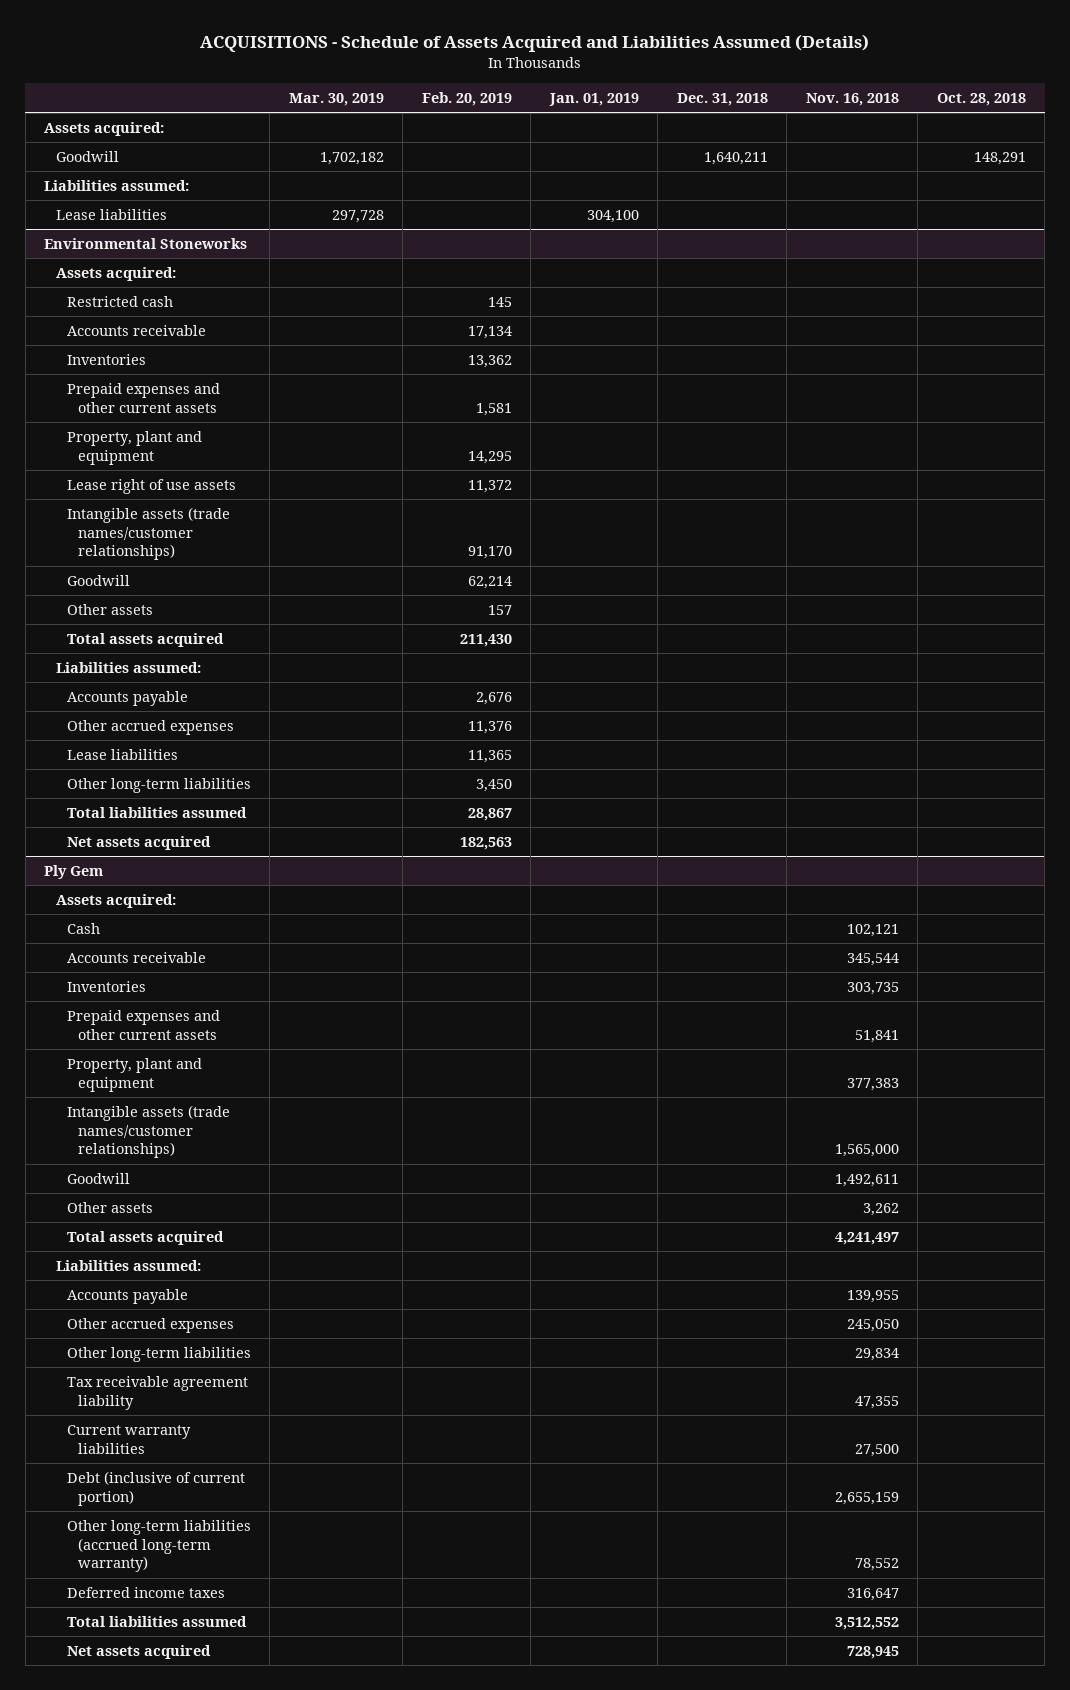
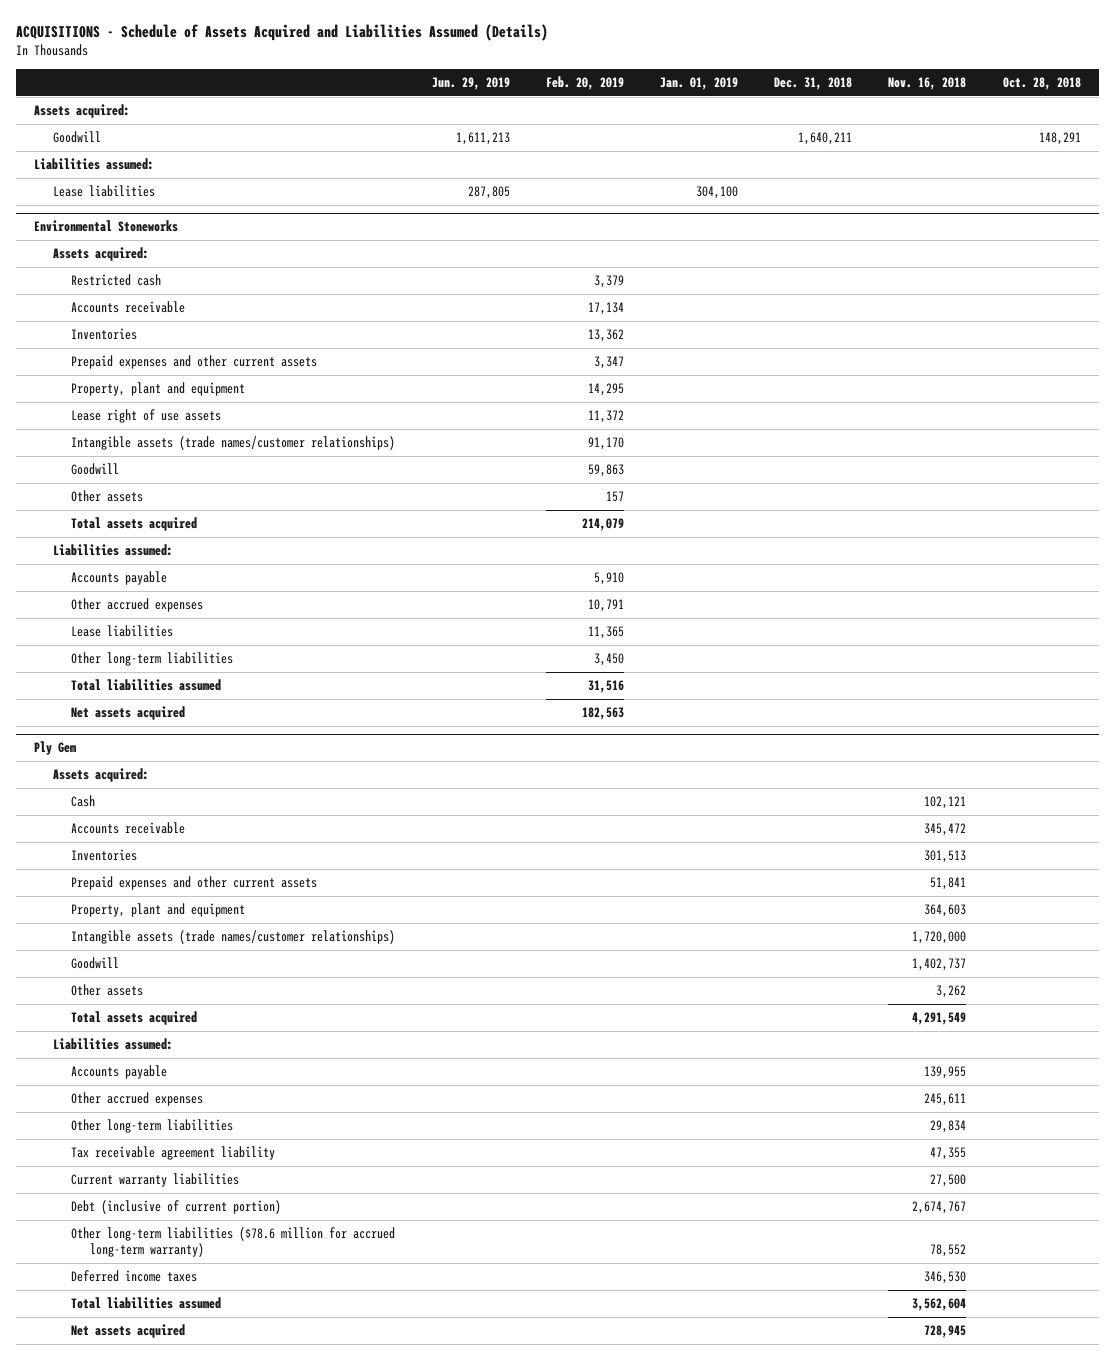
[288,92,384,106] Mar. 30, 2019 -> none
none -> [431,77,510,91] Jun. 29, 2019
[487,296,512,307] 145 -> [593,275,624,289] 3,379
[475,402,512,416] 1,581 -> [593,356,624,370] 3,347
[467,575,512,589] 62,214 -> [587,464,624,478] 59,863
[459,633,512,647] 211,430 -> [581,518,624,532] 214,079
[475,691,512,705] 2,676 -> [593,572,624,586] 5,910
[467,720,512,734] 11,376 -> [587,599,624,613] 10,791
[467,807,512,821] 28,867 -> [587,680,624,694] 31,516
[846,952,899,966] 345,544 -> [924,823,967,837] 345,472
[846,981,899,995] 303,735 -> [924,850,967,864] 301,513
[846,1077,899,1091] 377,383 -> [924,904,967,918] 364,603
[834,1144,899,1158] 1,565,000 -> [912,931,967,945] 1,720,000
[834,1173,899,1187] 1,492,611 -> [912,958,967,972] 1,402,737
[834,1231,899,1245] 4,241,497 -> [912,1012,967,1026] 4,291,549
[846,1318,899,1332] 245,050 -> [924,1093,967,1107] 245,611
[834,1491,899,1505] 2,655,159 -> [912,1201,967,1215] 2,674,767
[66,1519,251,1573] Other long-term liabilities (accrued long-term warranty) -> [71,1227,396,1258] Other long-term liabilities ($78.6 million for accrued long-term warranty)
[846,1587,899,1601] 316,647 -> [924,1271,967,1285] 346,530
[834,1616,899,1630] 3,512,552 -> [912,1298,967,1312] 3,562,604

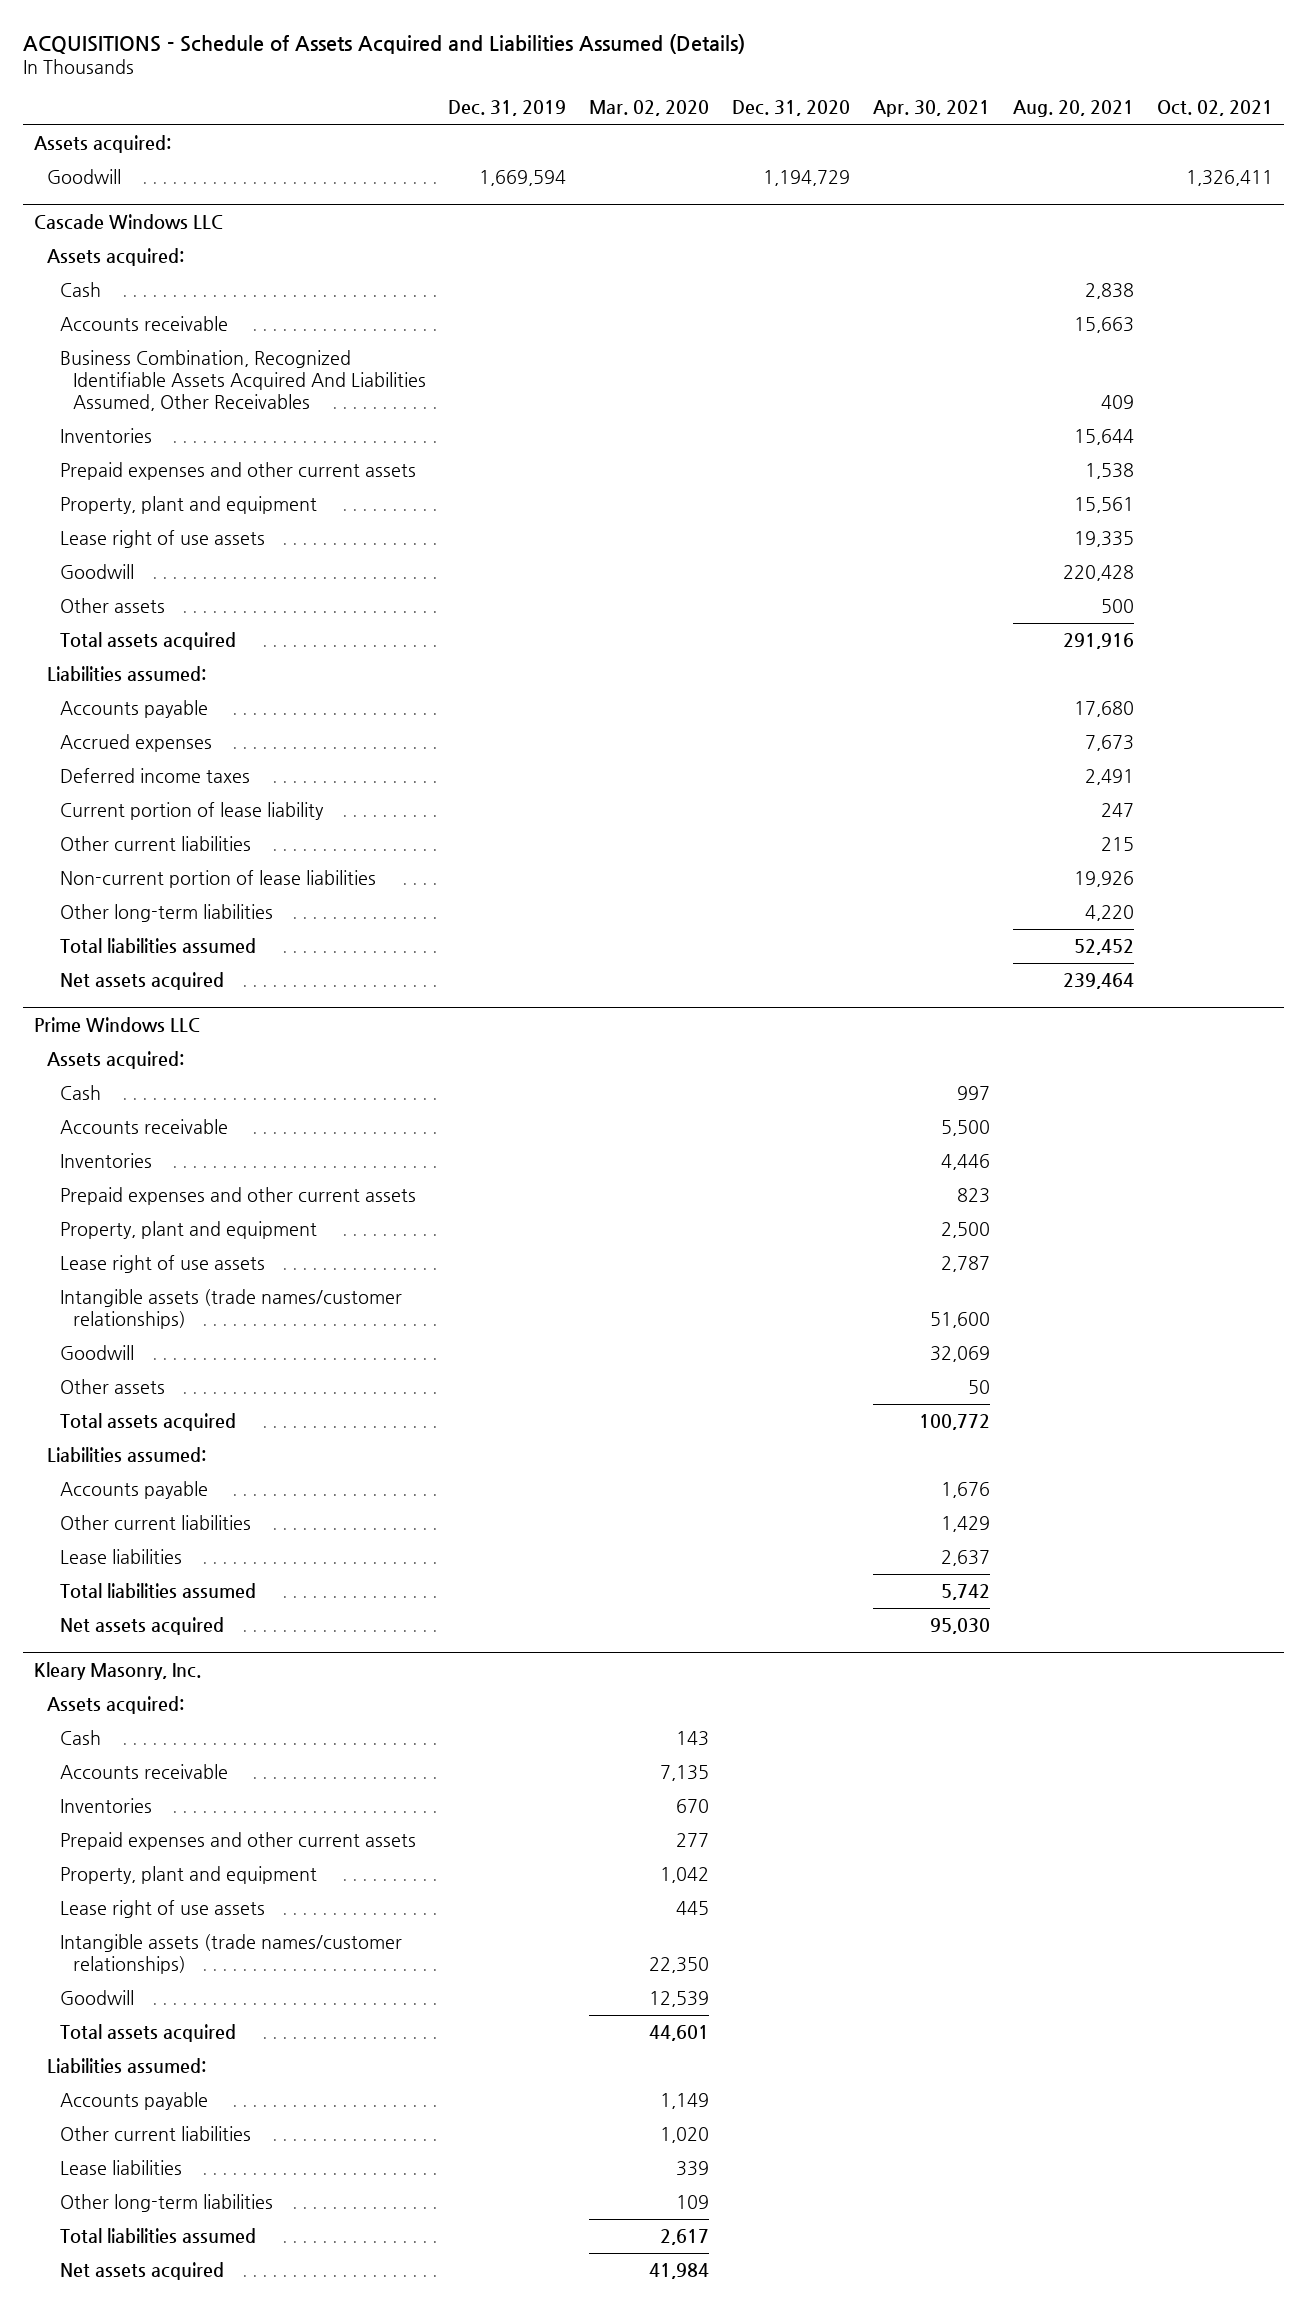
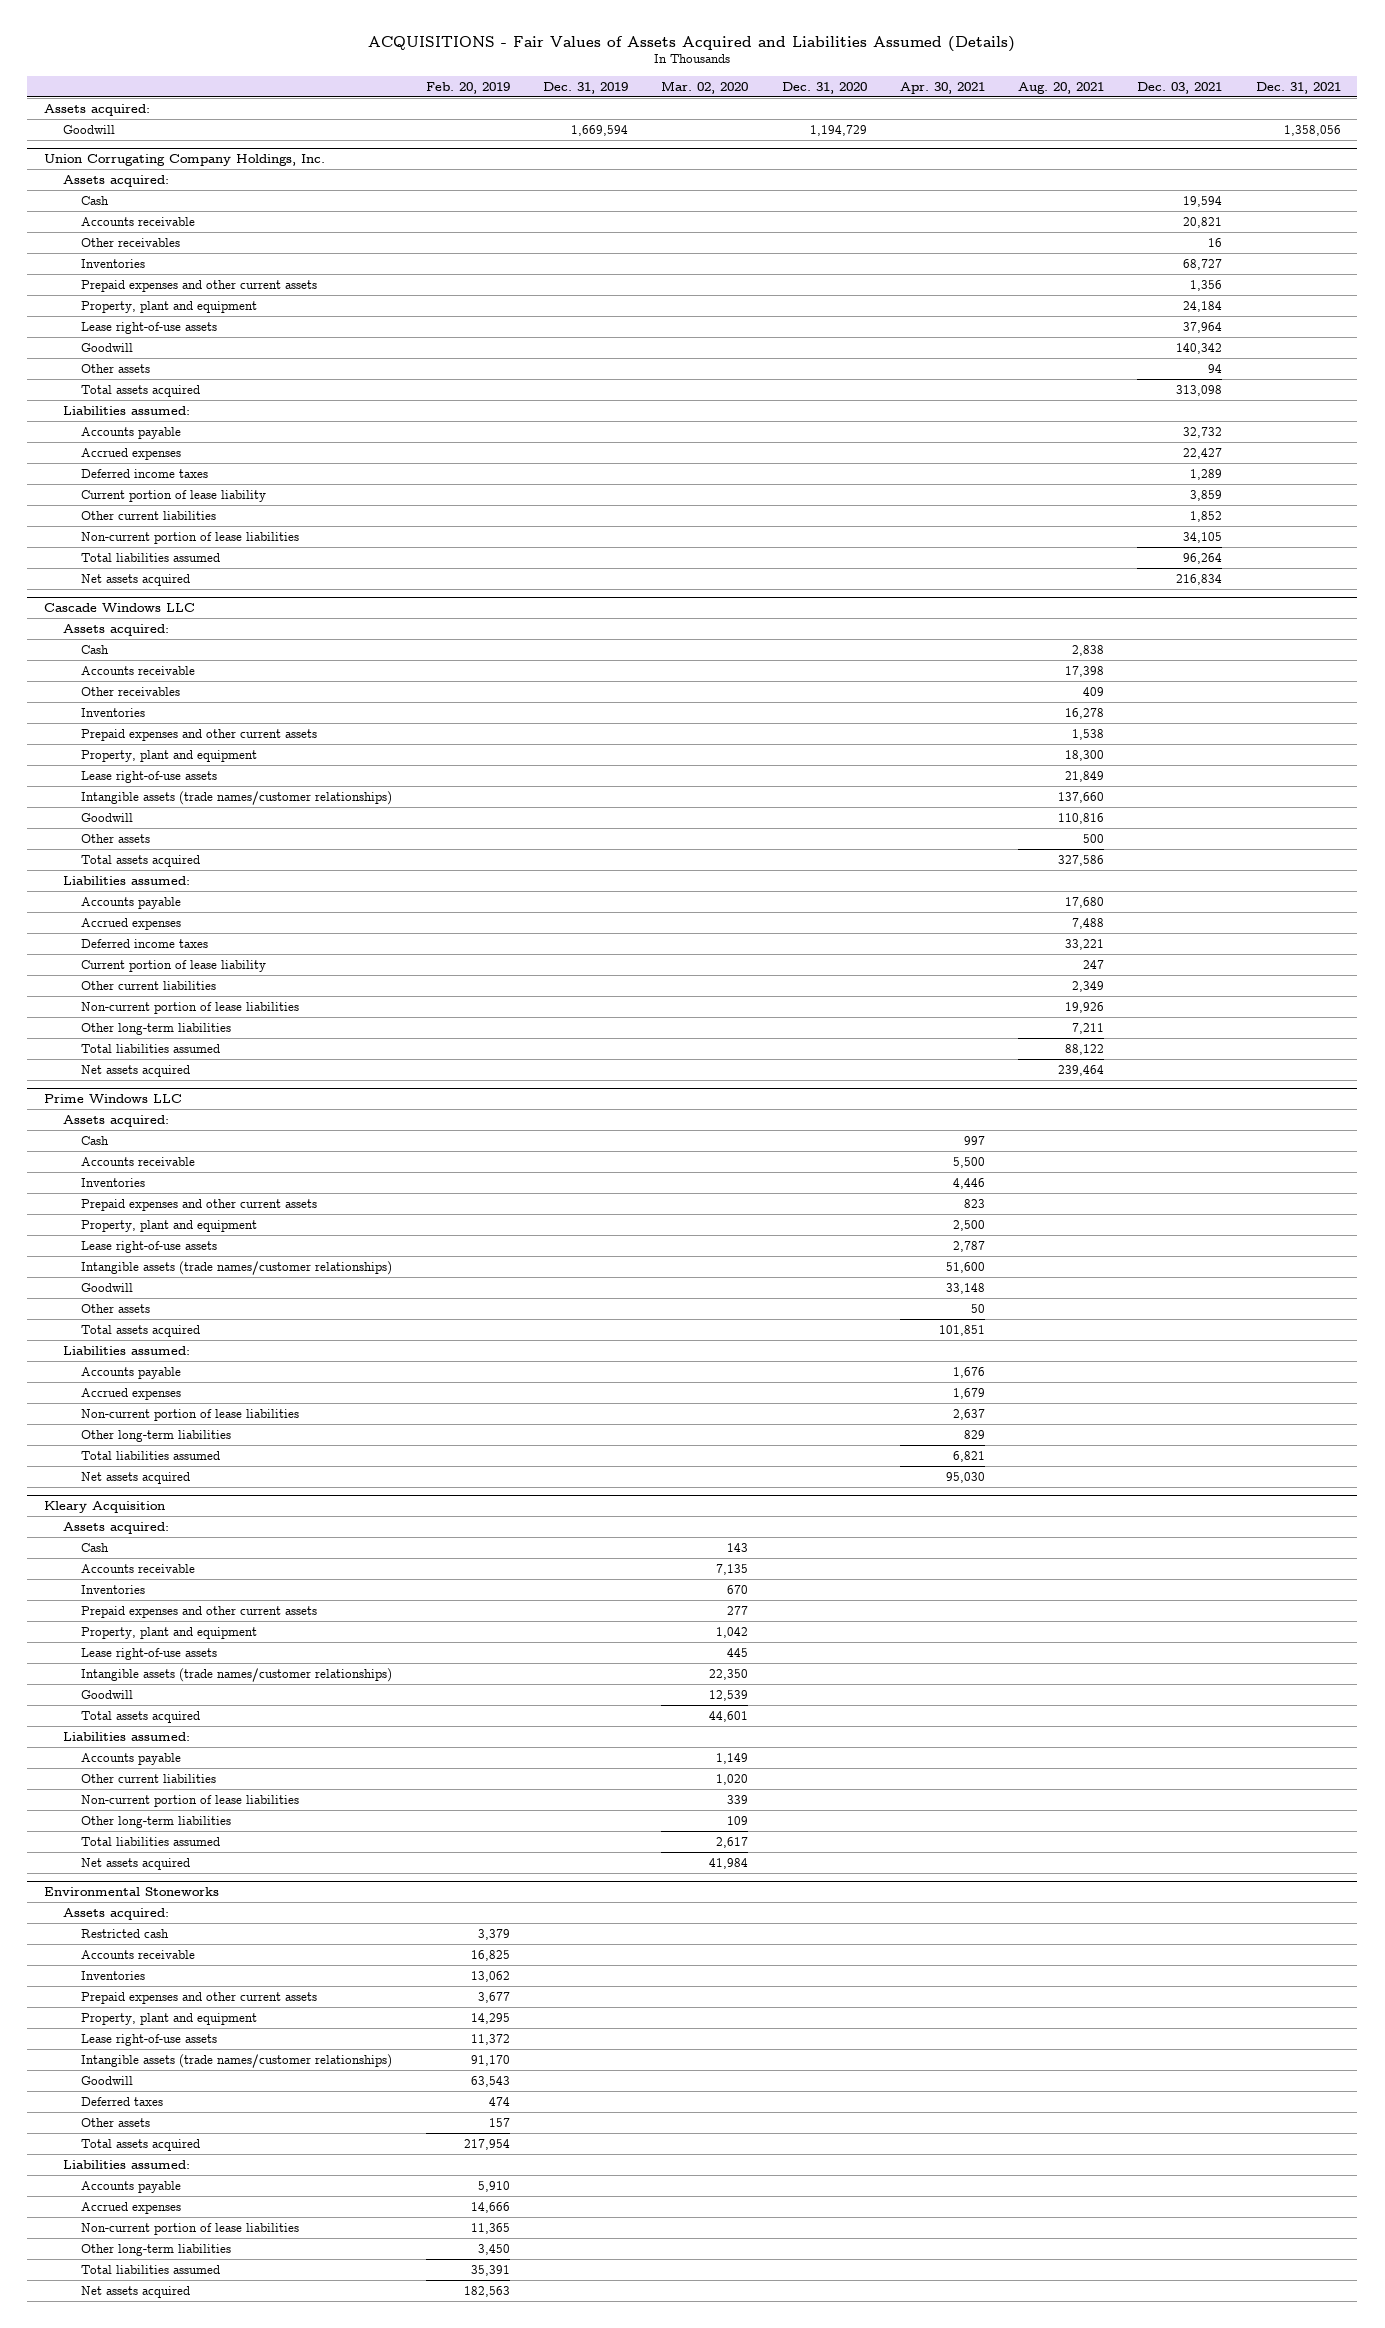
[22,33,745,54] ACQUISITIONS - Schedule of Assets Acquired and Liabilities Assumed (Details) -> [368,35,1016,52] ACQUISITIONS - Fair Values of Assets Acquired and Liabilities Assumed (Details)
[1156,100,1273,117] Oct. 02, 2021 -> none
none -> [425,81,510,94] Feb. 20, 2019
none -> [1137,81,1223,94] Dec. 03, 2021
none -> [1255,81,1341,94] Dec. 31, 2021
none -> [43,153,325,166] Union Corrugating Company Holdings, Inc.
none -> [62,174,169,187] Assets acquired:
none -> [81,195,110,205] Cash
none -> [81,216,196,226] Accounts receivable
none -> [81,237,181,247] Other receivables
none -> [81,258,146,268] Inventories
none -> [81,279,318,292] Prepaid expenses and other current assets
none -> [81,300,258,313] Property, plant and equipment
none -> [81,321,218,334] Lease right-of-use assets
none -> [81,342,134,352] Goodwill
none -> [81,363,151,373] Other assets
none -> [81,384,201,397] Total assets acquired
none -> [62,405,190,415] Liabilities assumed:
none -> [81,426,182,439] Accounts payable
none -> [81,447,182,460] Accrued expenses
none -> [81,468,209,478] Deferred income taxes
none -> [81,489,267,502] Current portion of lease liability
none -> [81,510,217,520] Other current liabilities
none -> [81,531,300,544] Non-current portion of lease liabilities
none -> [81,552,221,562] Total liabilities assumed
none -> [81,573,191,586] Net assets acquired
[1073,317,1134,334] 15,663 -> [1065,665,1105,677] 17,398
[59,350,426,411] Business Combination, Recognized Identifiable Assets Acquired And Liabilities Assumed, Other Receivables -> [81,686,181,696] Other receivables
[1073,429,1134,446] 15,644 -> [1065,707,1105,719] 16,278
[1073,497,1134,514] 15,561 -> [1065,749,1105,761] 18,300
[59,530,265,549] Lease right of use assets -> [81,770,218,783] Lease right-of-use assets
[1073,531,1134,548] 19,335 -> [1065,770,1105,782] 21,849
none -> [81,790,393,805] Intangible assets (trade names/customer relationships)
[1062,565,1134,582] 220,428 -> [1058,812,1105,824] 110,816
[1062,633,1134,650] 291,916 -> [1058,854,1105,866] 327,586
[1084,735,1134,752] 7,673 -> [1072,917,1105,929] 7,488
[1084,769,1134,786] 2,491 -> [1065,938,1105,950] 33,221
[1100,837,1134,852] 215 -> [1072,980,1105,992] 2,349
[1084,905,1134,922] 4,220 -> [1072,1022,1105,1034] 7,211
[1073,939,1134,956] 52,452 -> [1065,1043,1105,1055] 88,122
[59,1255,265,1274] Lease right of use assets -> [81,1240,218,1253] Lease right-of-use assets
[930,1346,991,1363] 32,069 -> [945,1282,985,1294] 33,148
[919,1414,991,1431] 100,772 -> [938,1324,985,1336] 101,851
[59,1515,251,1531] Other current liabilities -> none
none -> [81,1387,182,1400] Accrued expenses
[59,1549,182,1565] Lease liabilities -> [81,1408,300,1421] Non-current portion of lease liabilities
none -> [81,1429,232,1442] Other long-term liabilities
[941,1584,991,1601] 5,742 -> [952,1450,985,1462] 6,821
[34,1662,202,1681] Kleary Masonry, Inc. -> [43,1500,165,1513] Kleary Acquisition
[59,1900,265,1919] Lease right of use assets -> [81,1647,218,1660] Lease right-of-use assets
[59,2160,182,2176] Lease liabilities -> [81,1794,300,1807] Non-current portion of lease liabilities
none -> [43,1886,219,1896] Environmental Stoneworks
none -> [62,1907,169,1920] Assets acquired:
none -> [81,1928,170,1938] Restricted cash
none -> [81,1949,196,1959] Accounts receivable
none -> [81,1970,146,1980] Inventories
none -> [81,1991,318,2004] Prepaid expenses and other current assets
none -> [81,2012,258,2025] Property, plant and equipment
none -> [81,2033,218,2046] Lease right-of-use assets
none -> [81,2053,393,2068] Intangible assets (trade names/customer relationships)
none -> [81,2075,134,2085] Goodwill
none -> [81,2096,164,2106] Deferred taxes
none -> [81,2117,151,2127] Other assets
none -> [81,2138,201,2151] Total assets acquired
none -> [62,2159,190,2169] Liabilities assumed:
none -> [81,2180,182,2193] Accounts payable
none -> [81,2201,182,2214] Accrued expenses
none -> [81,2222,300,2235] Non-current portion of lease liabilities
none -> [81,2243,232,2256] Other long-term liabilities
none -> [81,2264,221,2274] Total liabilities assumed
none -> [81,2285,191,2298] Net assets acquired

